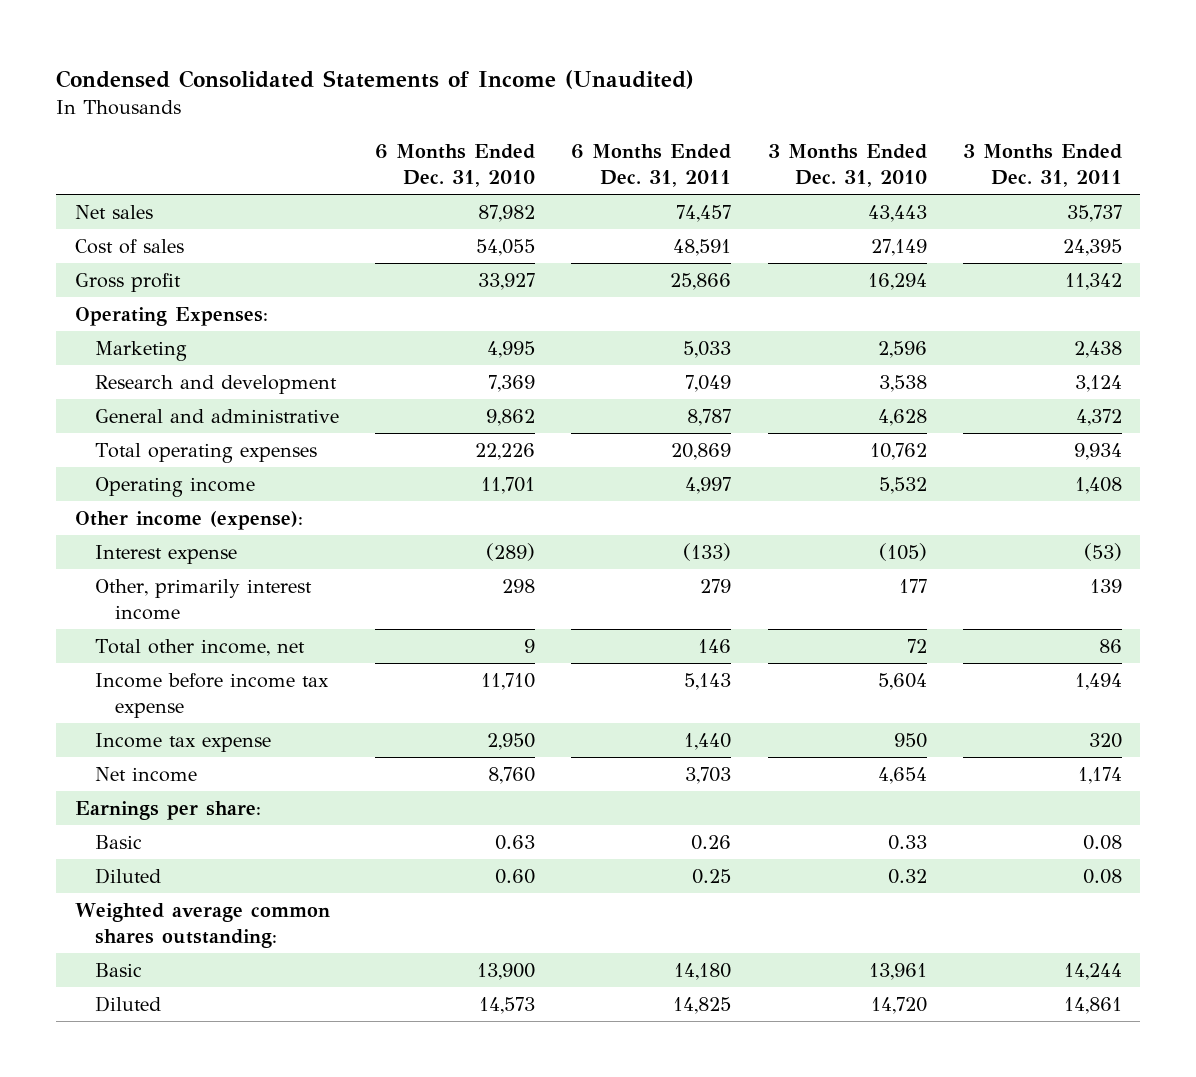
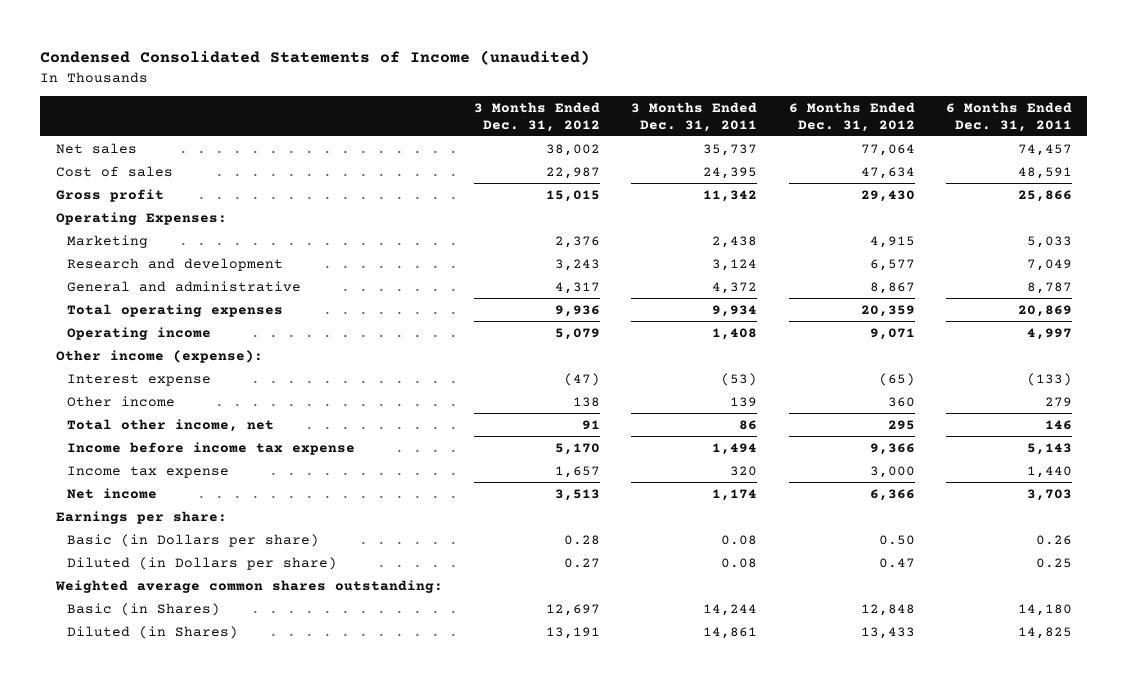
[56,70,695,90] Condensed Consolidated Statements of Income (Unaudited) -> [40,50,591,66] Condensed Consolidated Statements of Income (unaudited)
[374,144,535,187] 6 Months Ended Dec. 31, 2010 -> none
[767,144,927,187] 3 Months Ended Dec. 31, 2010 -> none
none -> [473,101,600,132] 3 Months Ended Dec. 31, 2012
none -> [788,101,915,132] 6 Months Ended Dec. 31, 2012
[94,579,312,620] Other, primarily interest income -> [66,395,175,407] Other income
[94,835,142,850] Basic -> [66,533,319,547] Basic (in Dollars per share)
[94,868,161,885] Diluted -> [66,556,337,570] Diluted (in Dollars per share)
[94,963,142,978] Basic -> [66,602,220,616] Basic (in Shares)
[94,996,161,1013] Diluted -> [66,625,238,639] Diluted (in Shares)

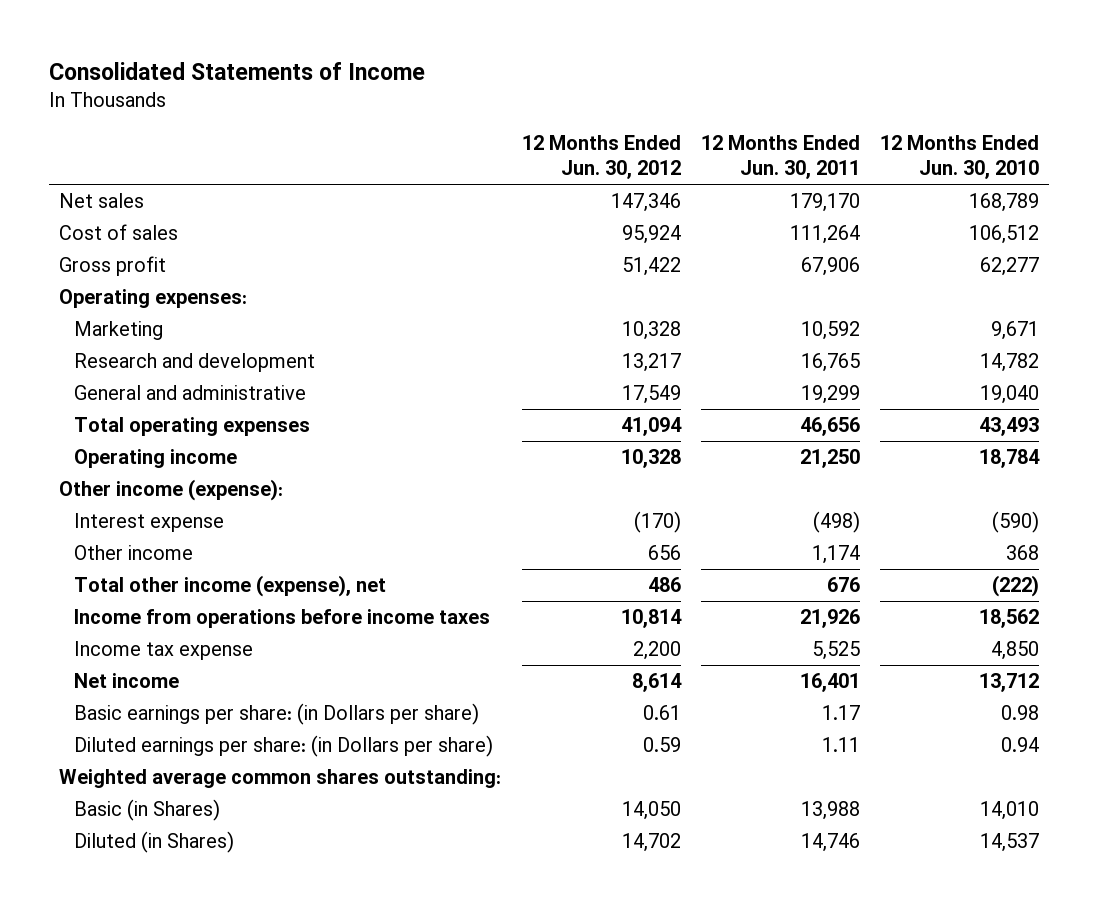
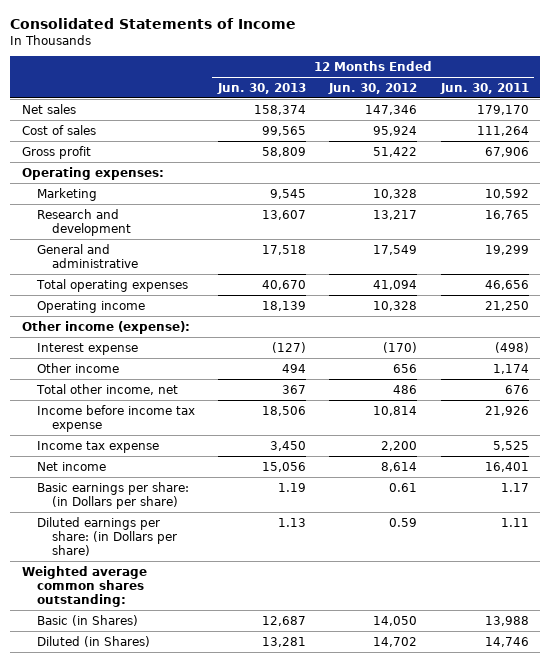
[879,134,1039,180] 12 Months Ended Jun. 30, 2010 -> none
none -> [217,82,307,94] Jun. 30, 2013
[74,575,387,598] Total other income (expense), net -> [35,383,178,395] Total other income, net
[74,609,491,629] Income from operations before income taxes -> [36,404,195,433] Income before income tax expense

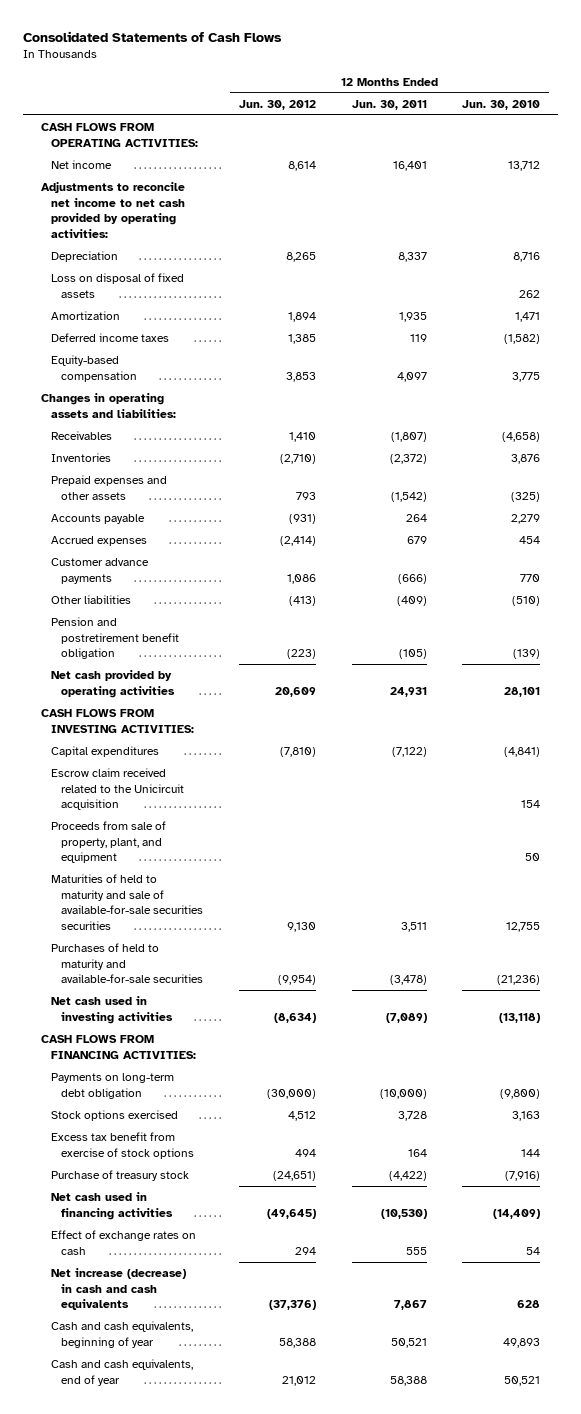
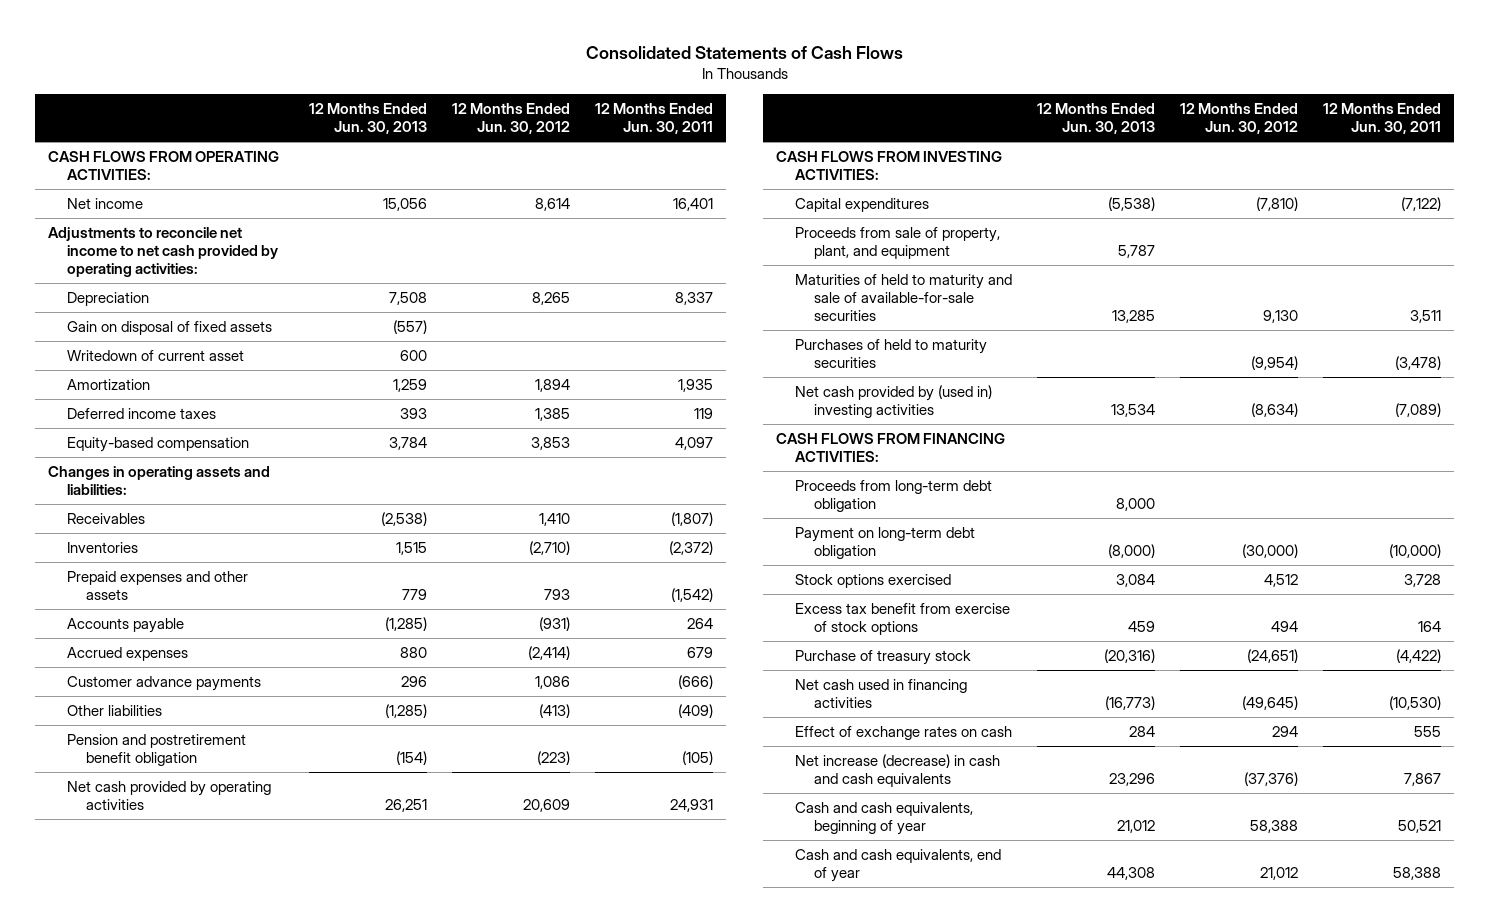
[462,99,541,110] Jun. 30, 2010 -> none
none -> [308,103,427,135] 12 Months Ended Jun. 30, 2013
[51,273,185,298] Loss on disposal of fixed assets -> [66,320,272,335] Gain on disposal of fixed assets
none -> [66,349,244,361] Writedown of current asset
[51,768,185,811] Escrow claim received related to the Unicircuit acquisition -> none
[51,874,204,931] Maturities of held to maturity and sale of available-for-sale securities securities -> [795,273,1013,322] Maturities of held to maturity and sale of available-for-sale securities
[51,943,204,984] Purchases of held to maturity and available-for-sale securities -> [795,338,988,369] Purchases of held to maturity securities
[51,996,174,1024] Net cash used in investing activities -> [795,384,993,419] Net cash provided by (used in) investing activities
none -> [795,479,993,513] Proceeds from long-term debt obligation
[51,1073,175,1099] Payments on long-term debt obligation -> [795,526,976,560] Payment on long-term debt obligation

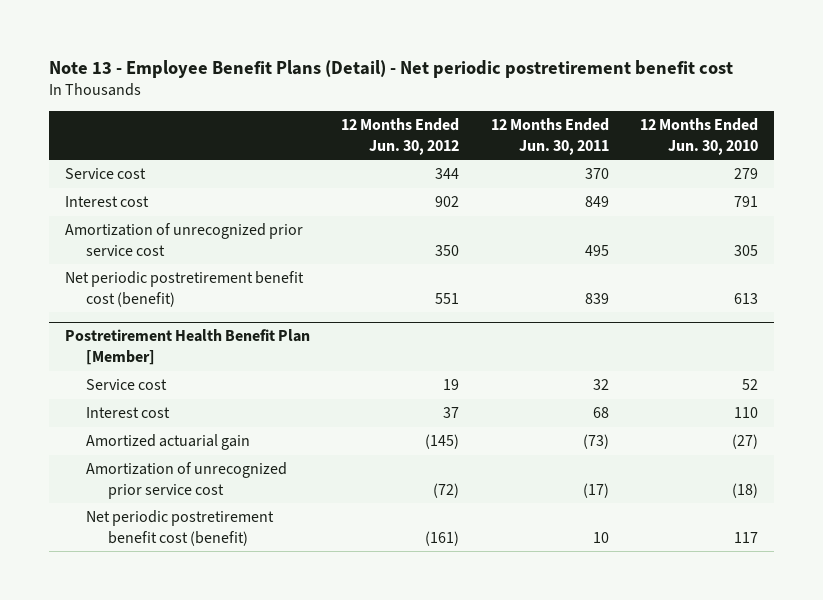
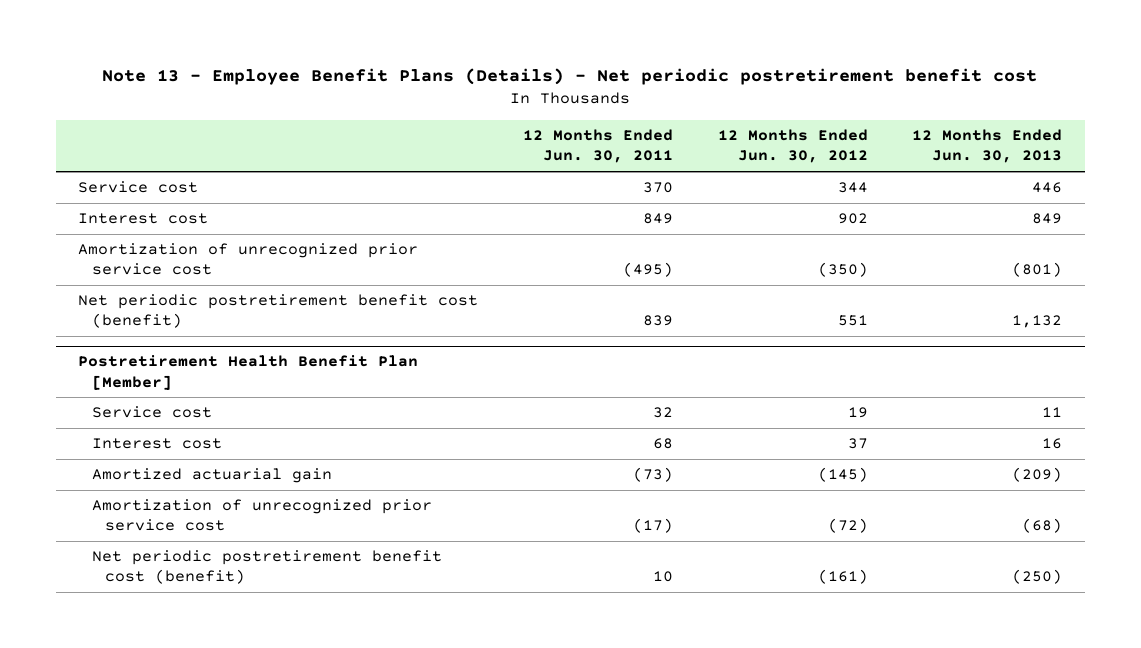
[48,59,733,78] Note 13 - Employee Benefit Plans (Detail) - Net periodic postretirement benefit cost -> [102,68,1038,86] Note 13 - Employee Benefit Plans (Details) - Net periodic postretirement benefit cost
[640,118,759,155] 12 Months Ended Jun. 30, 2010 -> none
none -> [912,129,1063,164] 12 Months Ended Jun. 30, 2013
[435,244,460,256] 350 -> [817,262,868,278] (350)
[584,244,609,256] 495 -> [623,262,674,278] (495)

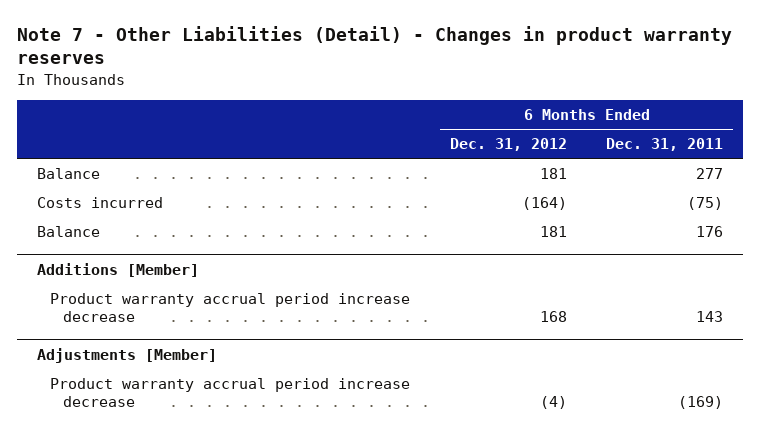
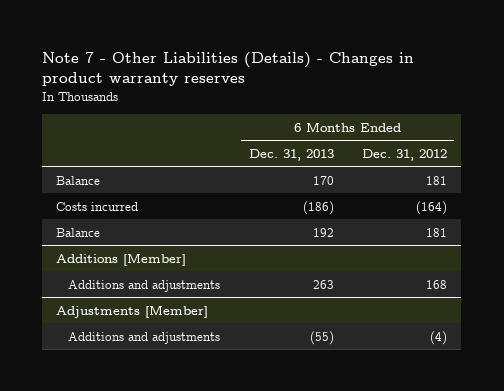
[17,25,733,65] Note 7 - Other Liabilities (Detail) - Changes in product warranty reserves -> [42,51,415,87] Note 7 - Other Liabilities (Details) - Changes in product warranty reserves
[606,138,724,152] Dec. 31, 2011 -> none
none -> [248,148,334,161] Dec. 31, 2013
[50,293,411,323] Product warranty accrual period increase decrease -> [68,279,221,292] Additions and adjustments
[50,378,411,408] Product warranty accrual period increase decrease -> [68,331,221,344] Additions and adjustments

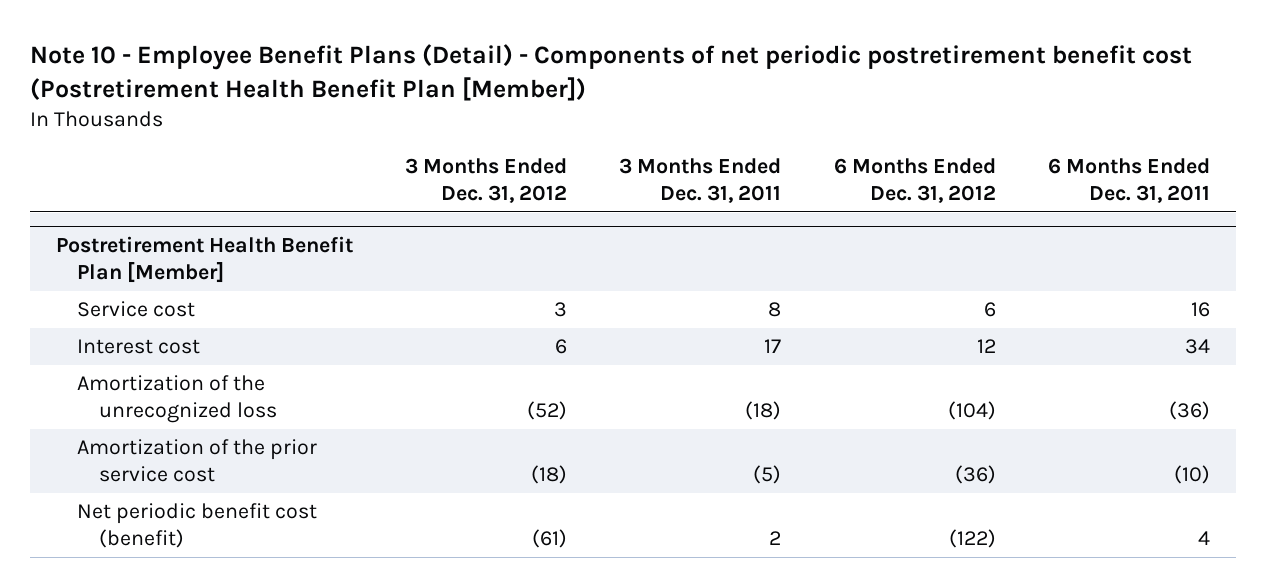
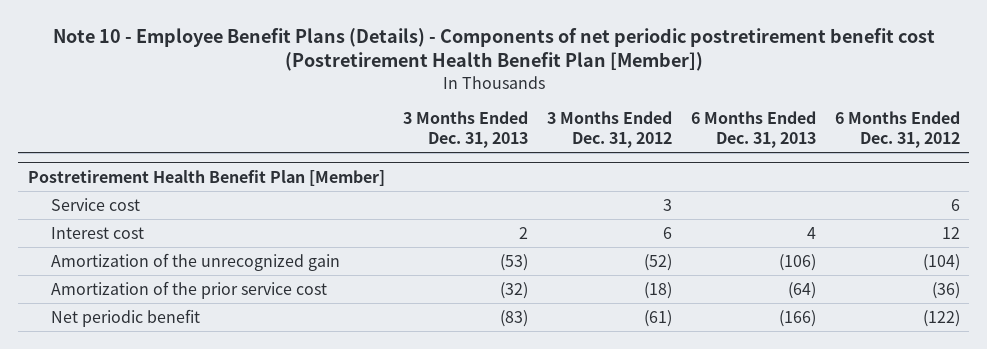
[29,44,1192,101] Note 10 - Employee Benefit Plans (Detail) - Components of net periodic postretirement benefit cost (Postretirement Health Benefit Plan [Member]) -> [52,27,935,72] Note 10 - Employee Benefit Plans (Details) - Components of net periodic postretirement benefit cost (Postretirement Health Benefit Plan [Member])
[619,158,782,203] 3 Months Ended Dec. 31, 2011 -> none
[1048,158,1211,203] 6 Months Ended Dec. 31, 2011 -> none
none -> [403,111,529,149] 3 Months Ended Dec. 31, 2013
none -> [691,111,817,149] 6 Months Ended Dec. 31, 2013
[77,375,278,424] Amortization of the unrecognized loss -> [50,252,340,271] Amortization of the unrecognized gain
[77,503,318,549] Net periodic benefit cost (benefit) -> [50,308,200,327] Net periodic benefit

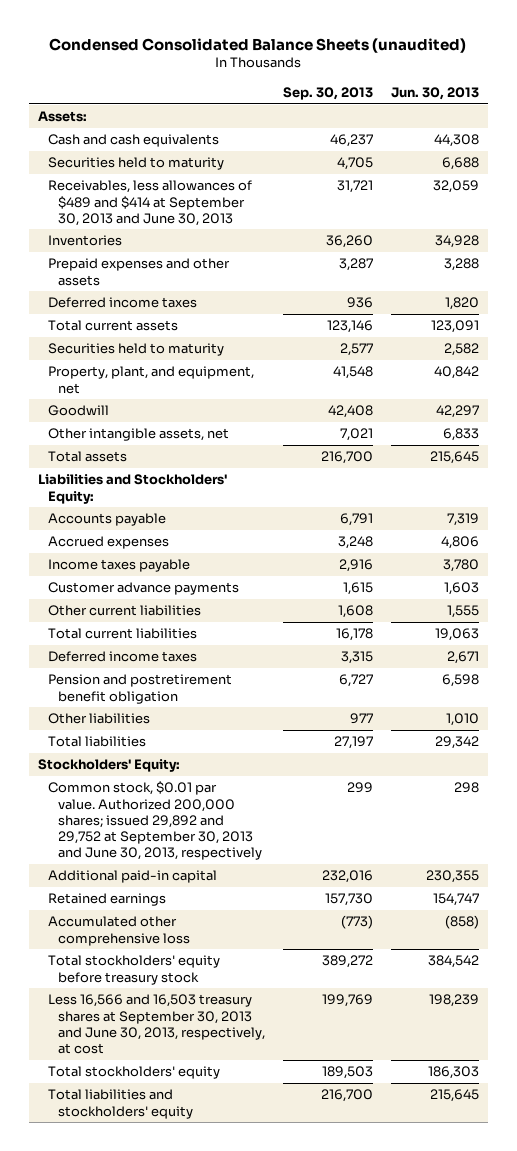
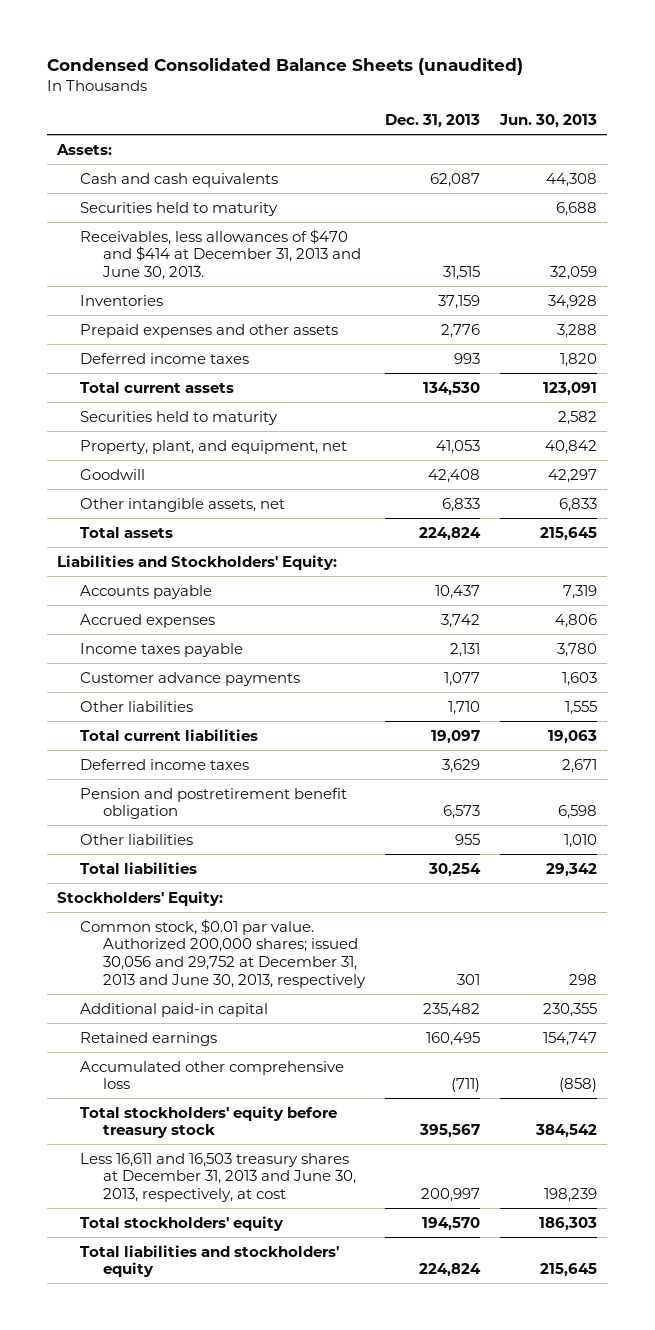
[282,87,373,101] Sep. 30, 2013 -> none
none -> [385,113,481,128] Dec. 31, 2013
[47,180,252,226] Receivables, less allowances of $489 and $414 at September 30, 2013 and June 30, 2013 -> [80,228,362,280] Receivables, less allowances of $470 and $414 at December 31, 2013 and June 30, 2013.
[47,605,201,617] Other current liabilities -> [80,700,194,712] Other liabilities
[47,781,262,861] Common stock, $0.01 par value. Authorized 200,000 shares; issued 29,892 and 29,752 at September 30, 2013 and June 30, 2013, respectively -> [80,918,367,988] Common stock, $0.01 par value. Authorized 200,000 shares; issued 30,056 and 29,752 at December 31, 2013 and June 30, 2013, respectively
[47,994,265,1054] Less 16,566 and 16,503 treasury shares at September 30, 2013 and June 30, 2013, respectively, at cost -> [80,1152,357,1202] Less 16,611 and 16,503 treasury shares at December 31, 2013 and June 30, 2013, respectively, at cost

